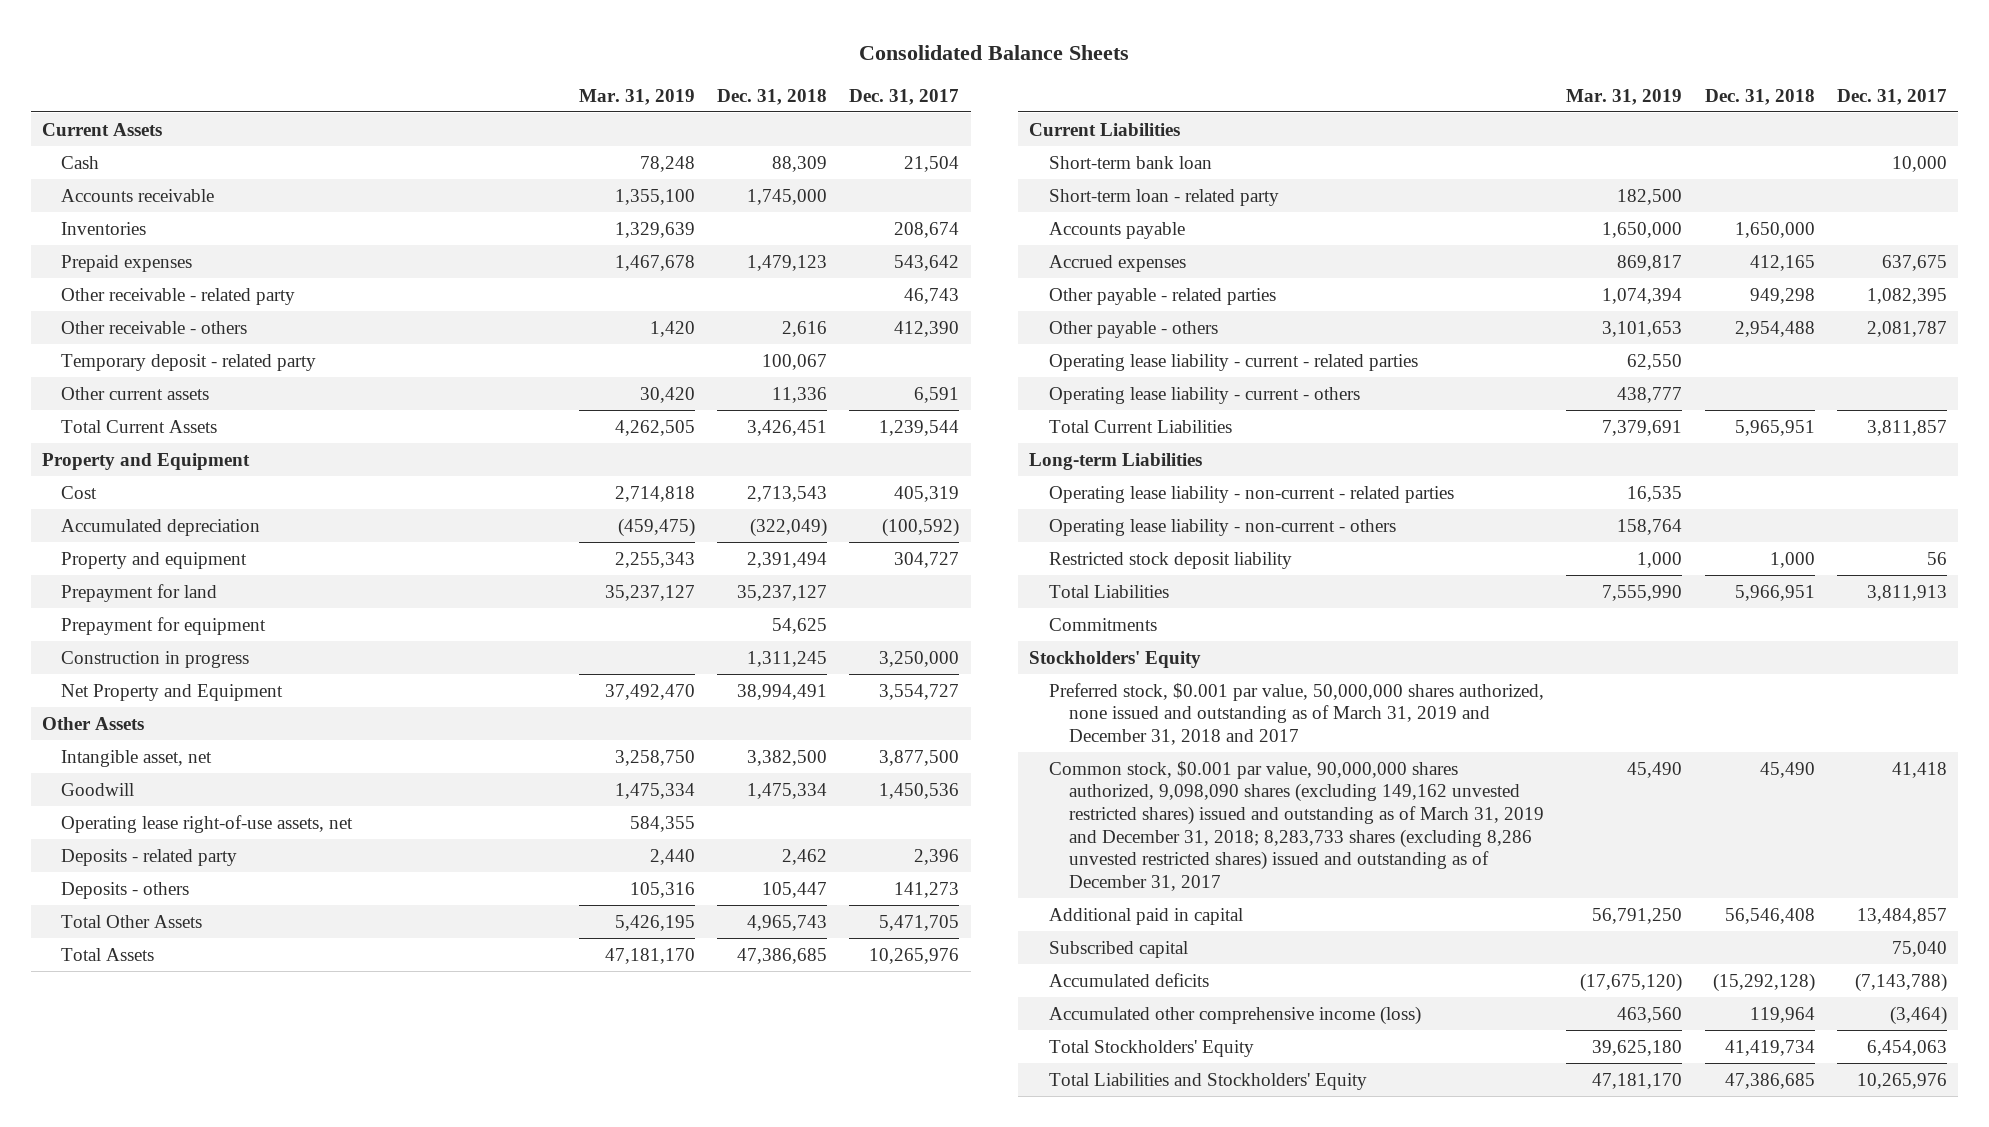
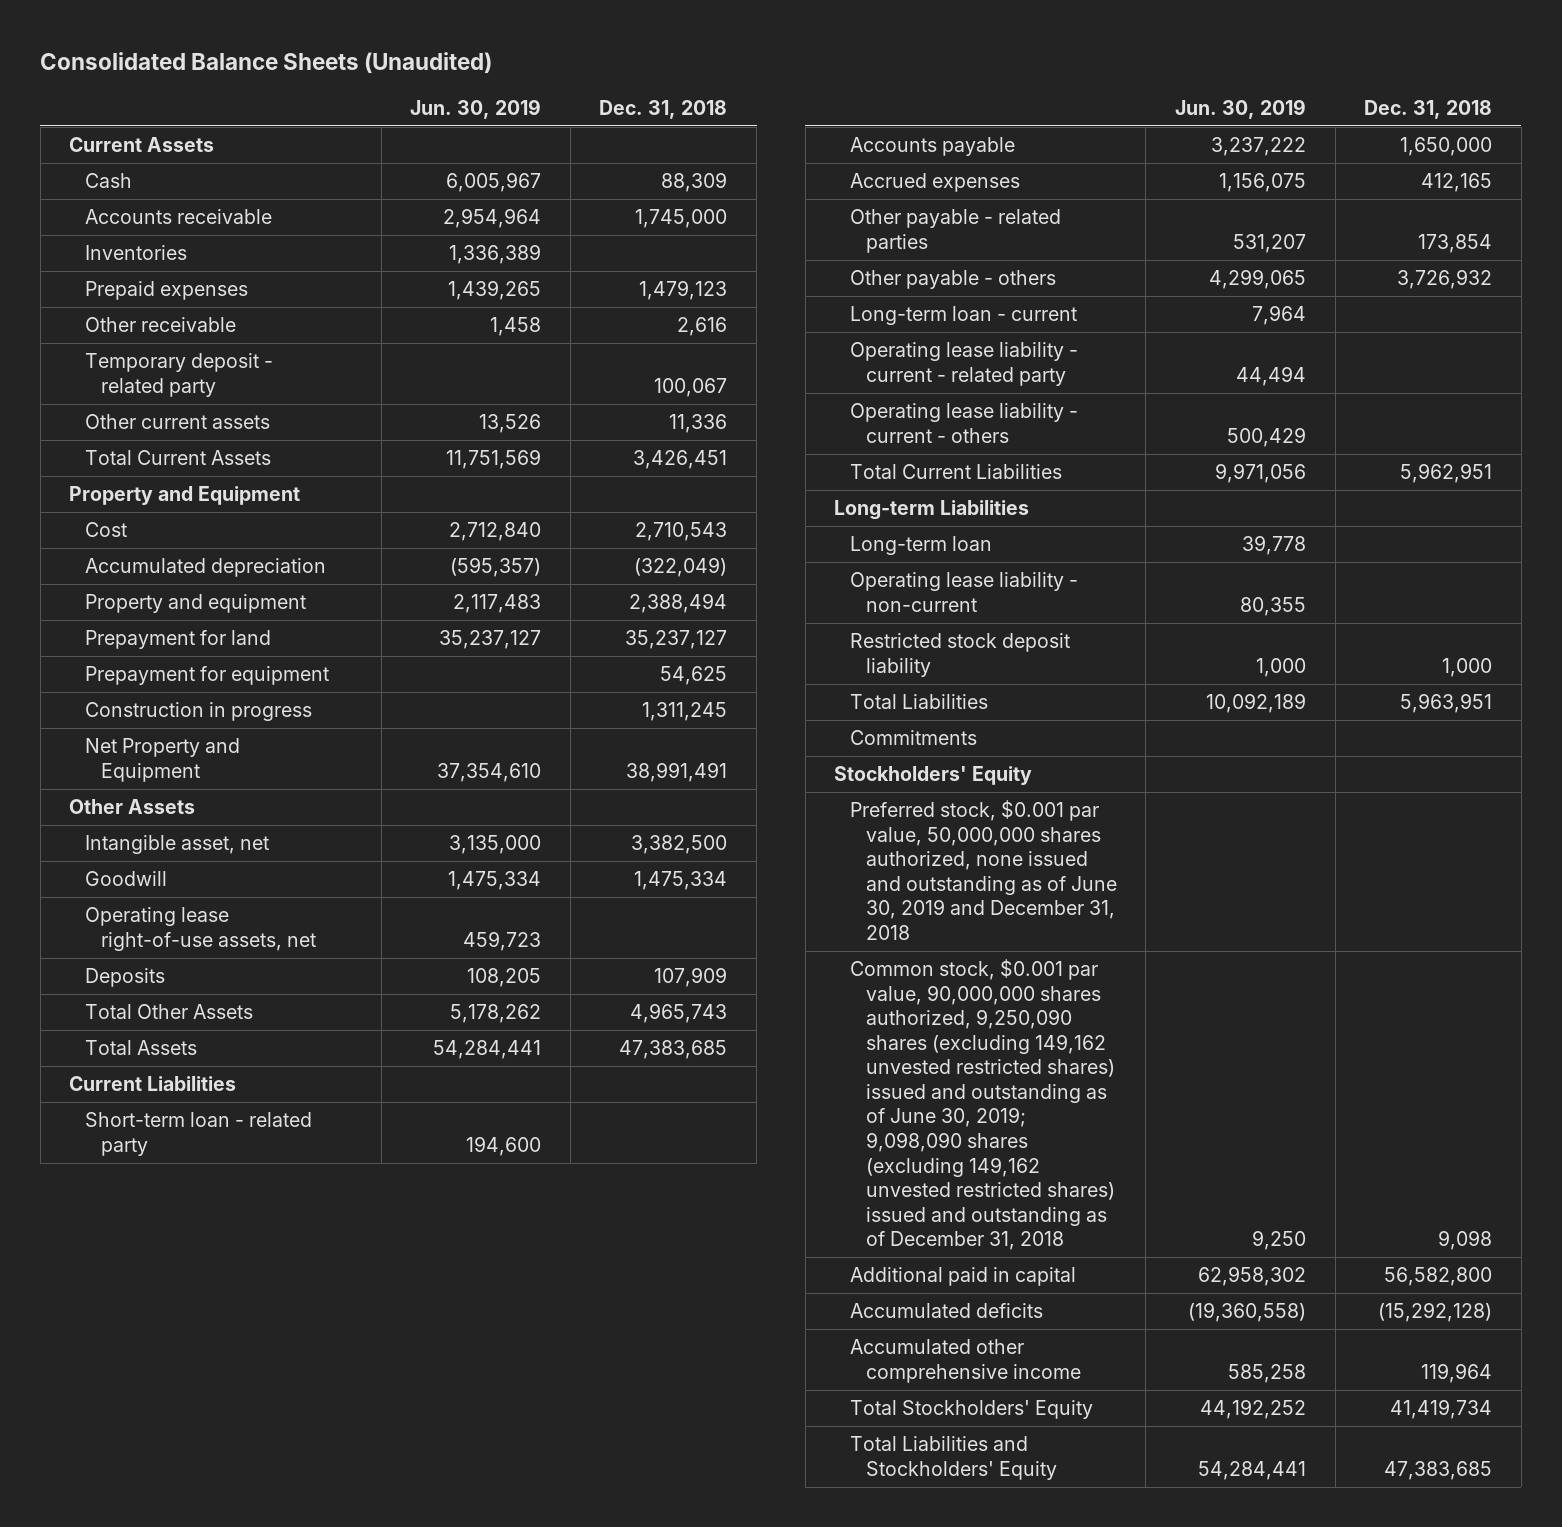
[859,45,1130,61] Consolidated Balance Sheets -> [40,52,493,74] Consolidated Balance Sheets (Unaudited)
[578,88,695,105] Mar. 31, 2019 -> none
[849,88,960,105] Dec. 31, 2017 -> none
none -> [410,98,542,119] Jun. 30, 2019
[61,287,296,305] Other receivable - related party -> none
[61,320,248,334] Other receivable - others -> [85,317,237,333] Other receivable
[747,485,828,502] 2,713,543 -> [635,522,728,542] 2,710,543
[747,551,828,568] 2,391,494 -> [629,593,728,614] 2,388,494
[737,683,828,700] 38,994,491 -> [626,761,728,782] 38,991,491
[61,848,238,866] Deposits - related party -> none
[61,881,190,899] Deposits - others -> [85,968,166,988] Deposits
[762,881,828,898] 105,447 -> [654,967,728,988] 107,909
[737,947,828,964] 47,386,685 -> [619,1040,728,1060] 47,383,685
[1049,155,1213,169] Short-term bank loan -> none
[1749,287,1815,304] 949,298 -> [1418,233,1493,253] 173,854
[1734,320,1815,337] 2,954,488 -> [1397,269,1493,290] 3,726,932
none -> [850,306,1078,326] Long-term loan - current
[1049,353,1419,371] Operating lease liability - current - related parties -> [850,342,1079,386] Operating lease liability - current - related party
[1734,419,1815,436] 5,965,951 -> [1400,463,1493,484] 5,962,951
[1049,518,1397,536] Operating lease liability - non-current - others -> none
none -> [850,536,993,556] Long-term loan
[1049,485,1455,503] Operating lease liability - non-current - related parties -> [850,572,1079,612] Operating lease liability - non-current
[1734,584,1815,601] 5,966,951 -> [1400,693,1493,714] 5,963,951
[1049,940,1189,958] Subscribed capital -> none
[1049,682,1545,746] Preferred stock, $0.001 par value, 50,000,000 shares authorized, none issued and outstanding as of March 31, 2019 and December 31, 2018 and 2017 -> [850,800,1117,940] Preferred stock, $0.001 par value, 50,000,000 shares authorized, none issued and outstanding as of June 30, 2019 and December 31, 2018
[1049,760,1544,892] Common stock, $0.001 par value, 90,000,000 shares authorized, 9,098,090 shares (excluding 149,162 unvested restricted shares) issued and outstanding as of March 31, 2019 and December 31, 2018; 8,283,733 shares (excluding 8,286 unvested restricted shares) issued and outstanding as of December 31, 2017 -> [850,959,1115,1251] Common stock, $0.001 par value, 90,000,000 shares authorized, 9,250,090 shares (excluding 149,162 unvested restricted shares) issued and outstanding as of June 30, 2019; 9,098,090 shares (excluding 149,162 unvested restricted shares) issued and outstanding as of December 31, 2018
[1759,761,1815,778] 45,490 -> [1438,1230,1493,1251] 9,098
[1724,907,1815,924] 56,546,408 -> [1384,1267,1493,1287] 56,582,800
[1049,1005,1422,1025] Accumulated other comprehensive income (loss) -> [850,1339,1081,1383] Accumulated other comprehensive income
[1724,1072,1815,1089] 47,386,685 -> [1384,1460,1493,1480] 47,383,685

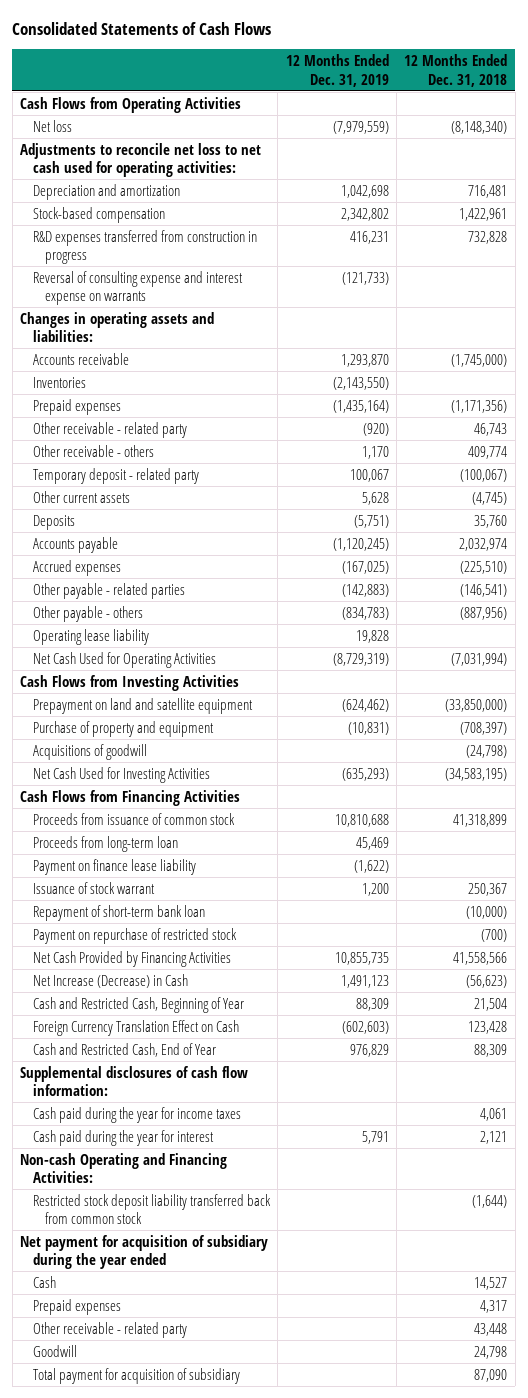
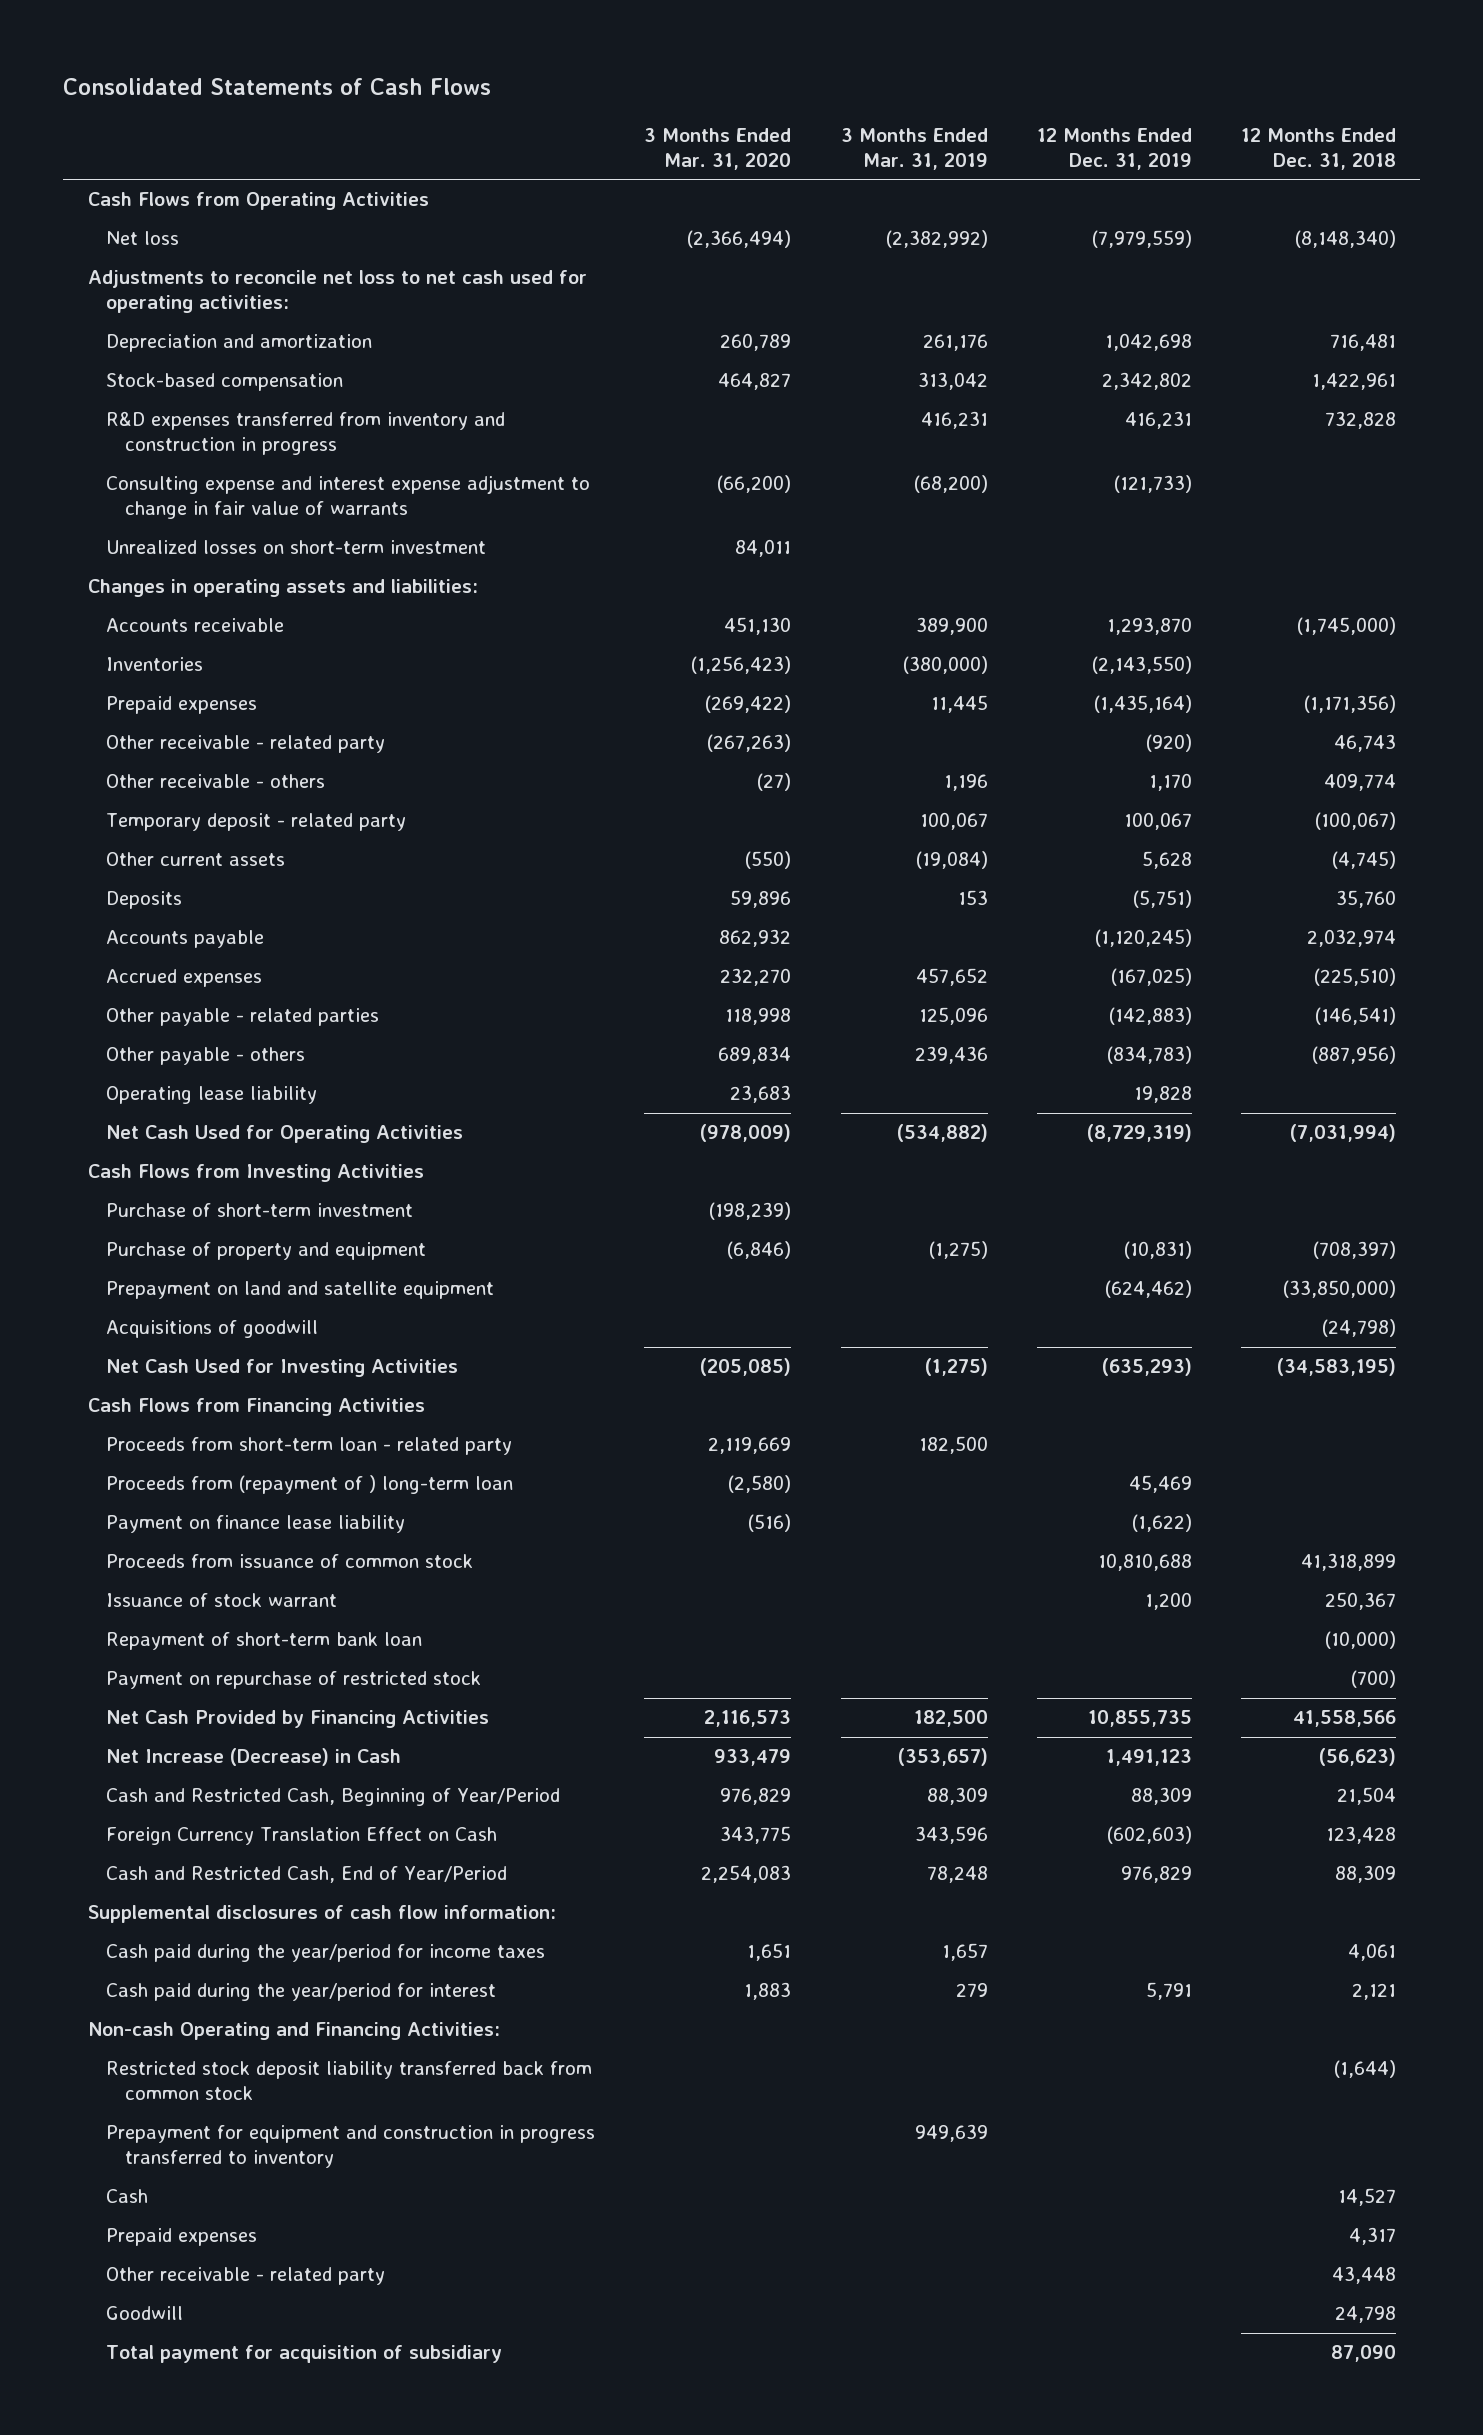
none -> [644,127,792,170] 3 Months Ended Mar. 31, 2020
none -> [840,127,988,170] 3 Months Ended Mar. 31, 2019
[32,229,257,265] R&D expenses transferred from construction in progress -> [106,411,506,456] R&D expenses transferred from inventory and construction in progress
[32,270,243,306] Reversal of consulting expense and interest expense on warrants -> [106,475,591,520] Consulting expense and interest expense adjustment to change in fair value of warrants
none -> [106,540,487,555] Unrealized losses on short-term investment
none -> [106,1203,414,1218] Purchase of short-term investment
[32,697,253,714] Prepayment on land and satellite equipment -> [106,1281,495,1300] Prepayment on land and satellite equipment
none -> [106,1437,513,1456] Proceeds from short-term loan - related party
[32,835,178,852] Proceeds from long-term loan -> [106,1475,514,1495] Proceeds from (repayment of ) long-term loan
[32,812,235,825] Proceeds from issuance of common stock -> [106,1554,474,1569] Proceeds from issuance of common stock
[32,996,244,1013] Cash and Restricted Cash, Beginning of Year -> [106,1788,561,1807] Cash and Restricted Cash, Beginning of Year/Period
[32,1042,216,1057] Cash and Restricted Cash, End of Year -> [106,1866,508,1884] Cash and Restricted Cash, End of Year/Period
[32,1106,241,1123] Cash paid during the year for income taxes -> [106,1944,546,1963] Cash paid during the year/period for income taxes
[32,1129,214,1146] Cash paid during the year for interest -> [106,1983,497,2002] Cash paid during the year/period for interest
[20,1234,269,1270] Net payment for acquisition of subsidiary during the year ended -> none
none -> [106,2125,596,2169] Prepayment for equipment and construction in progress transferred to inventory

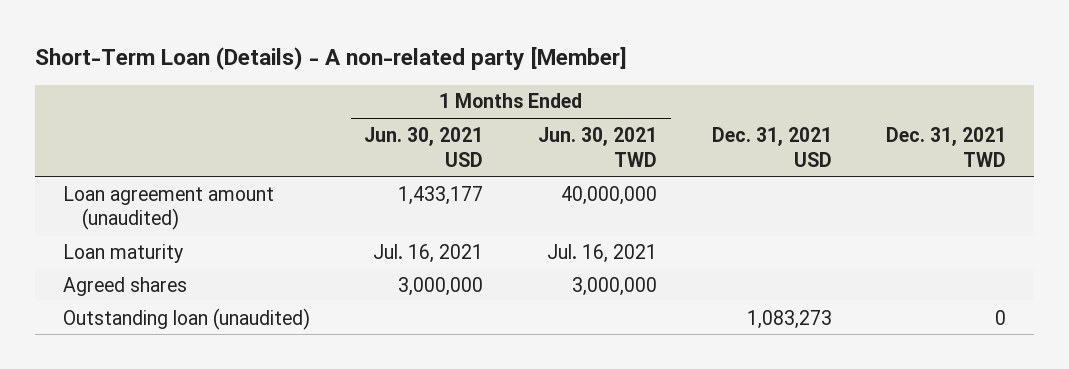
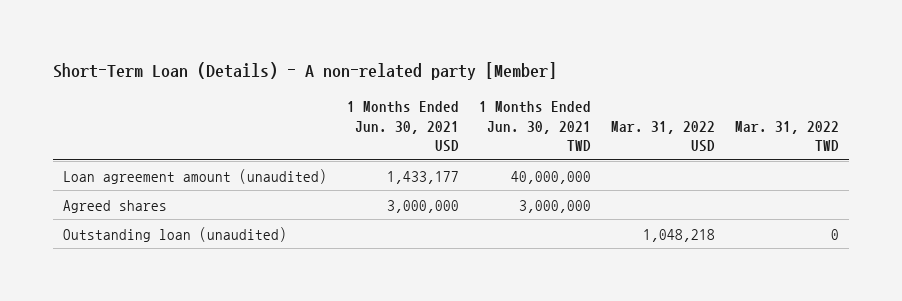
[711,126,832,167] Dec. 31, 2021 USD -> none
[886,126,1007,167] Dec. 31, 2021 TWD -> none
none -> [610,120,715,153] Mar. 31, 2022 USD
none -> [734,120,839,152] Mar. 31, 2022 TWD
[62,243,183,263] Loan maturity -> none

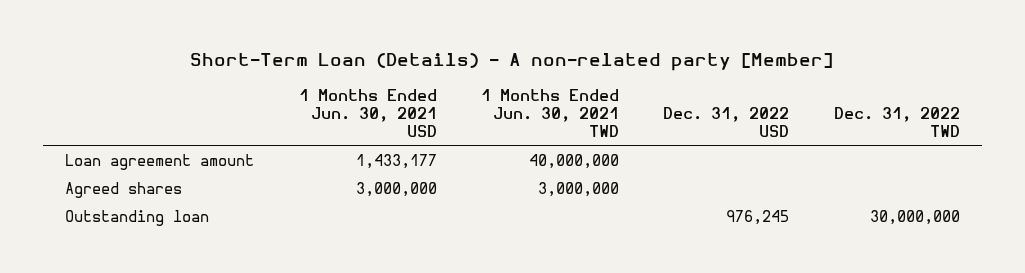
[610,120,715,153] Mar. 31, 2022 USD -> none
[734,120,839,152] Mar. 31, 2022 TWD -> none
none -> [663,106,790,137] Dec. 31, 2022 USD
none -> [833,106,960,137] Dec. 31, 2022 TWD
[62,168,327,184] Loan agreement amount (unaudited) -> [65,153,255,170] Loan agreement amount
[62,226,287,242] Outstanding loan (unaudited) -> [65,209,210,226] Outstanding loan

